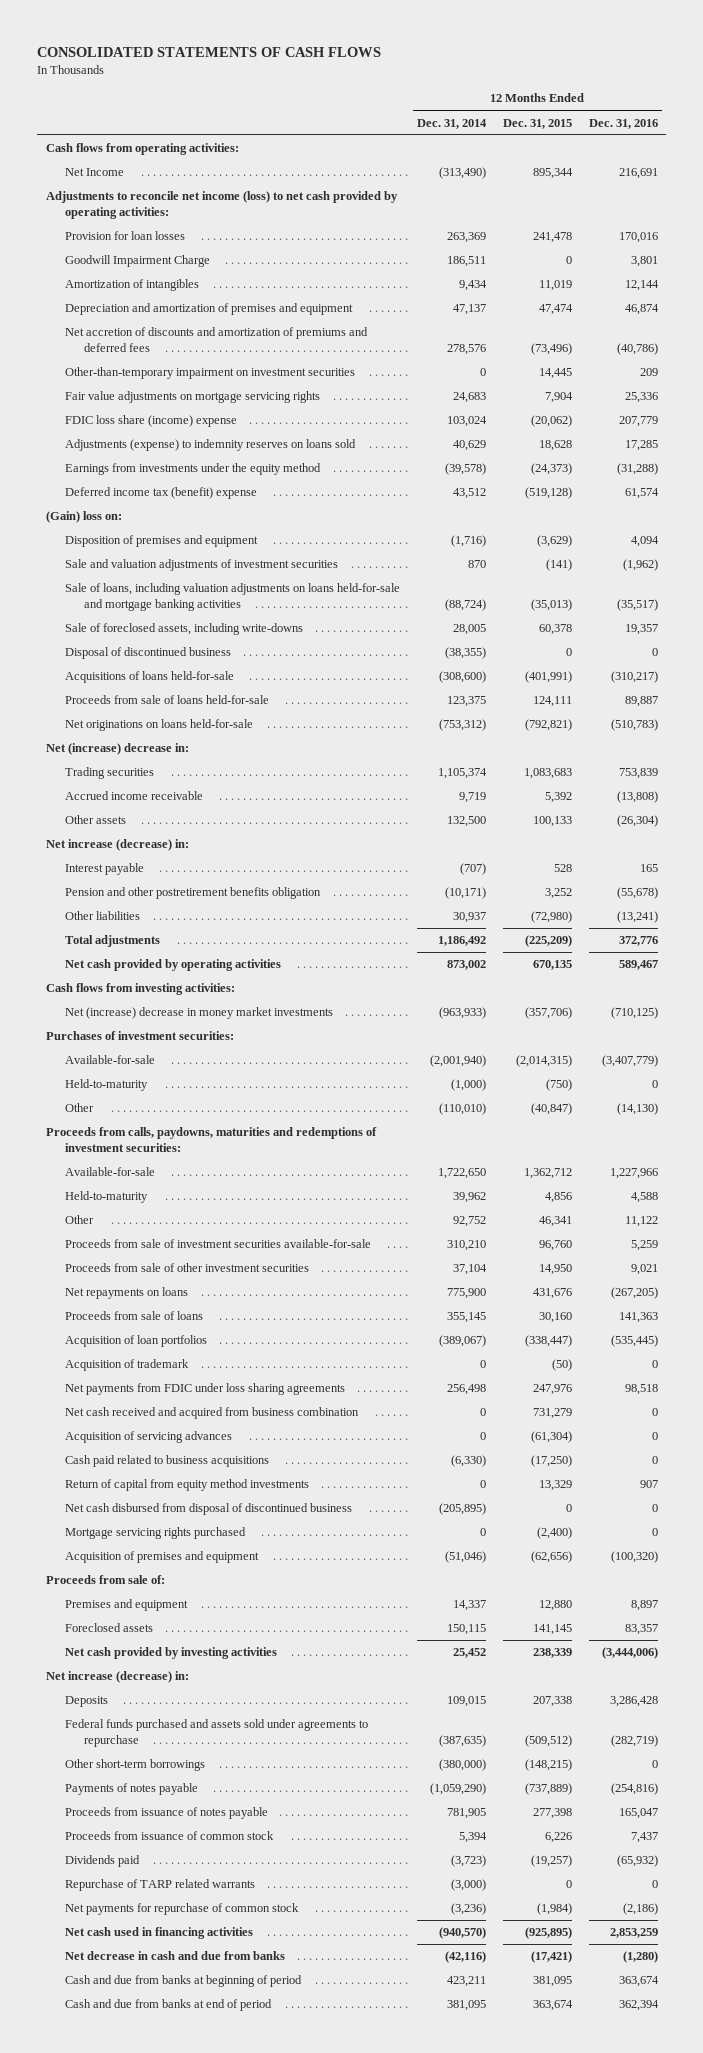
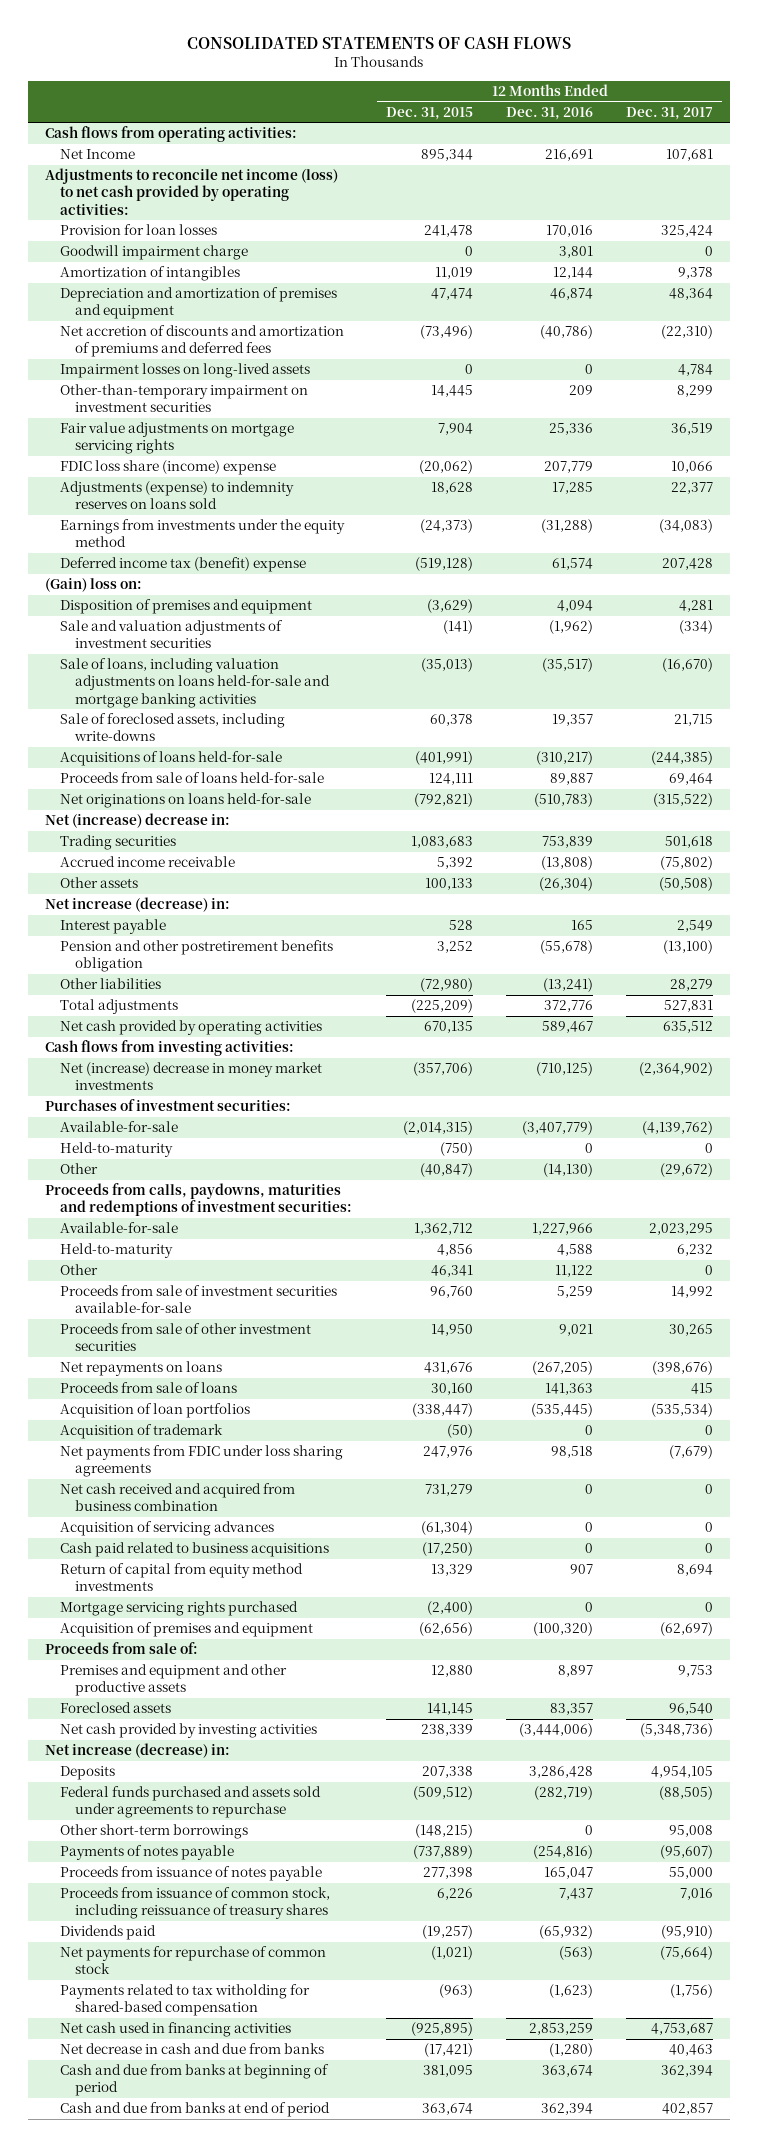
[416,118,487,129] Dec. 31, 2014 -> none
none -> [626,106,714,120] Dec. 31, 2017
[65,255,211,268] Goodwill Impairment Charge -> [60,245,249,261] Goodwill impairment charge
none -> [60,363,311,379] Impairment losses on long-lived assets
[65,647,232,660] Disposal of discontinued business -> none
[65,1503,353,1516] Net cash disbursed from disposal of discontinued business -> none
[65,1599,189,1612] Premises and equipment -> [60,1664,288,1697] Premises and equipment and other productive assets
[65,1831,275,1841] Proceeds from issuance of common stock -> [60,1887,331,1920] Proceeds from issuance of common stock, including reissuance of treasury shares
[65,1879,256,1892] Repurchase of TARP related warrants -> none
[536,1903,572,1916] (1,984) -> [430,1946,473,1961] (1,021)
[622,1903,658,1916] (2,186) -> [559,1946,594,1961] (563)
none -> [60,1984,311,2017] Payments related to tax witholding for shared-based compensation

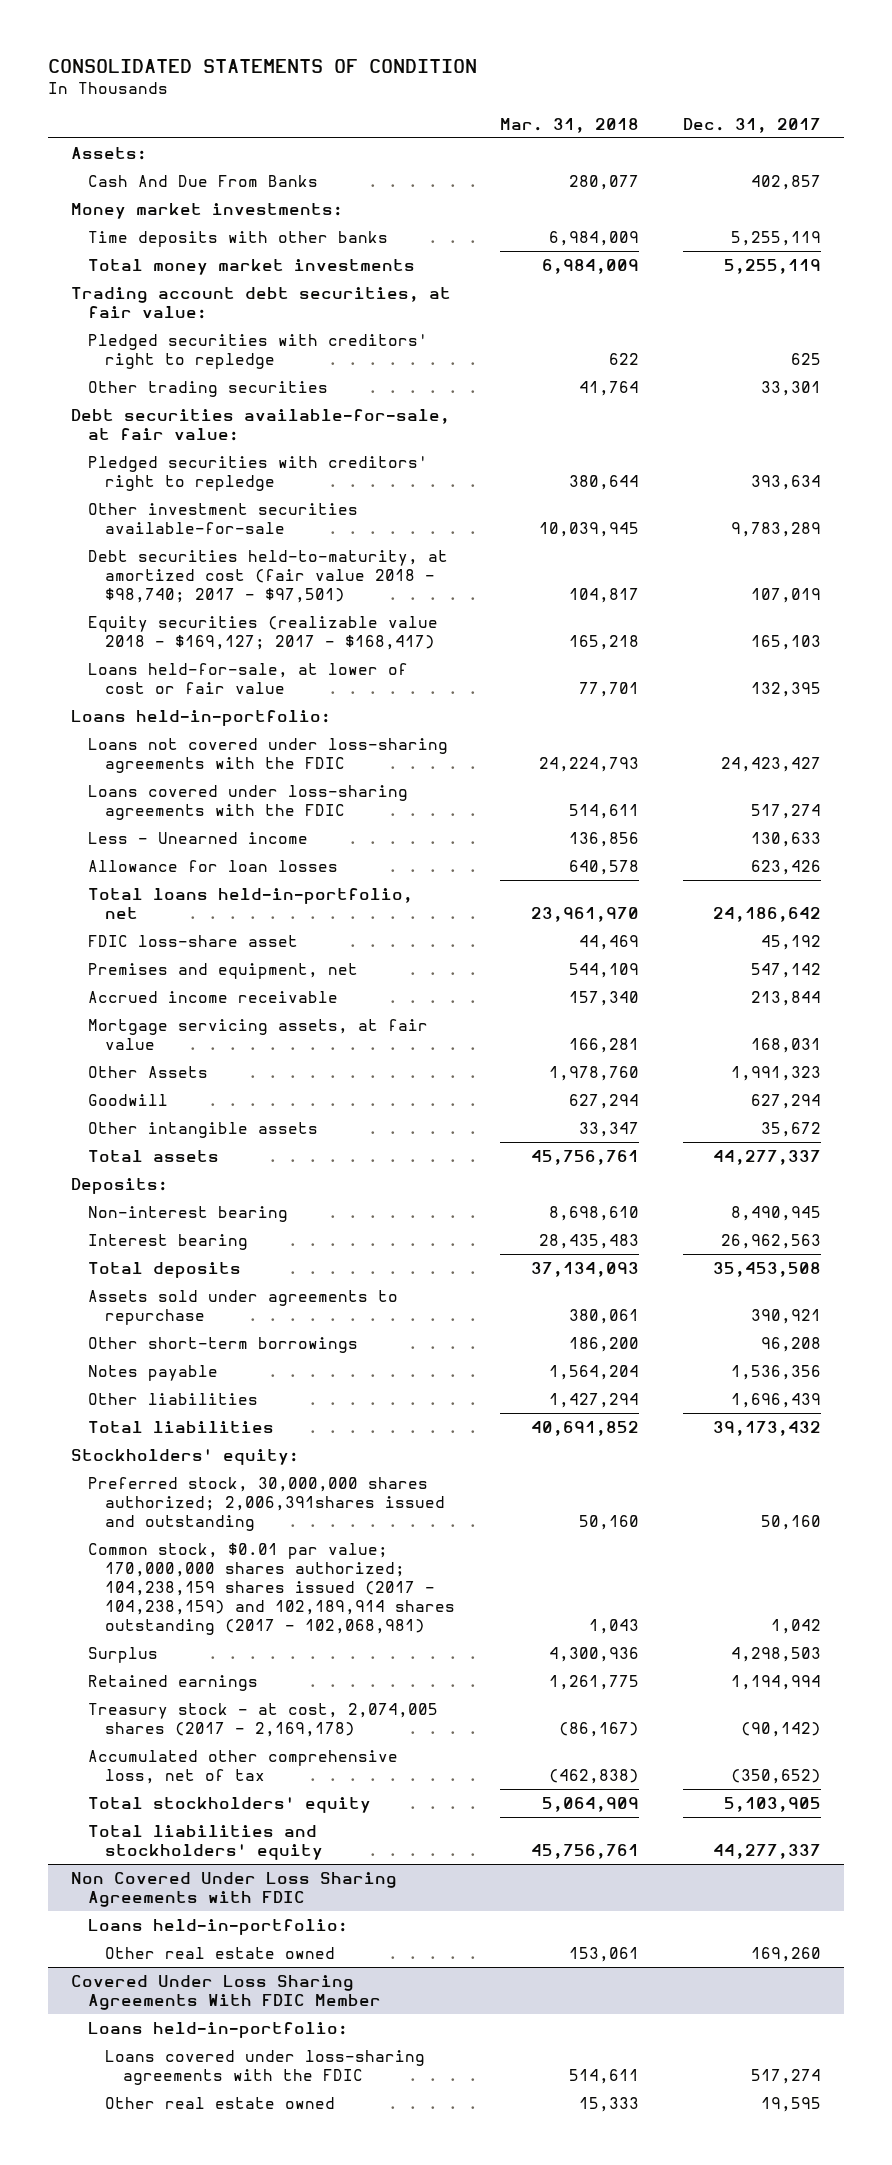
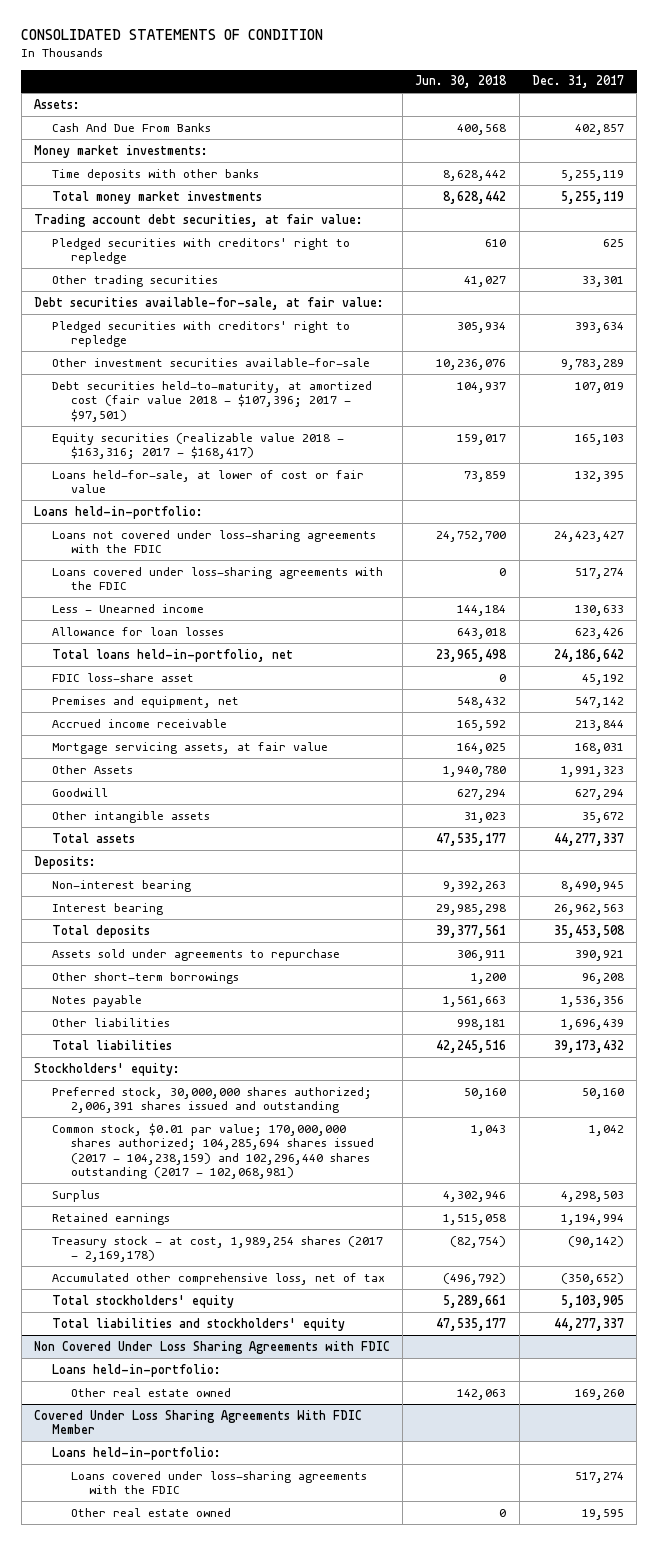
[499,117,639,133] Mar. 31, 2018 -> none
none -> [415,75,508,89] Jun. 30, 2018
[88,549,449,604] Debt securities held-to-maturity, at amortized cost (fair value 2018 - $98,740; 2017 - $97,501) -> [52,380,373,422] Debt securities held-to-maturity, at amortized cost (fair value 2018 - $107,396; 2017 - $97,501)
[88,615,439,651] Equity securities (realizable value 2018 - $169,127; 2017 - $168,417) -> [52,432,345,460] Equity securities (realizable value 2018 - $163,316; 2017 - $168,417)
[88,1476,446,1532] Preferred stock, 30,000,000 shares authorized; 2,006,391shares issued and outstanding -> [52,1086,373,1114] Preferred stock, 30,000,000 shares authorized; 2,006,391 shares issued and outstanding
[88,1542,456,1636] Common stock, $0.01 par value; 170,000,000 shares authorized; 104,238,159 shares issued (2017 - 104,238,159) and 102,189,914 shares outstanding (2017 - 102,068,981) -> [52,1122,374,1180] Common stock, $0.01 par value; 170,000,000 shares authorized; 104,285,694 shares issued (2017 - 104,238,159) and 102,296,440 shares outstanding (2017 - 102,068,981)
[88,1702,439,1738] Treasury stock - at cost, 2,074,005 shares (2017 - 2,169,178) -> [52,1235,384,1263] Treasury stock - at cost, 1,989,254 shares (2017 - 2,169,178)

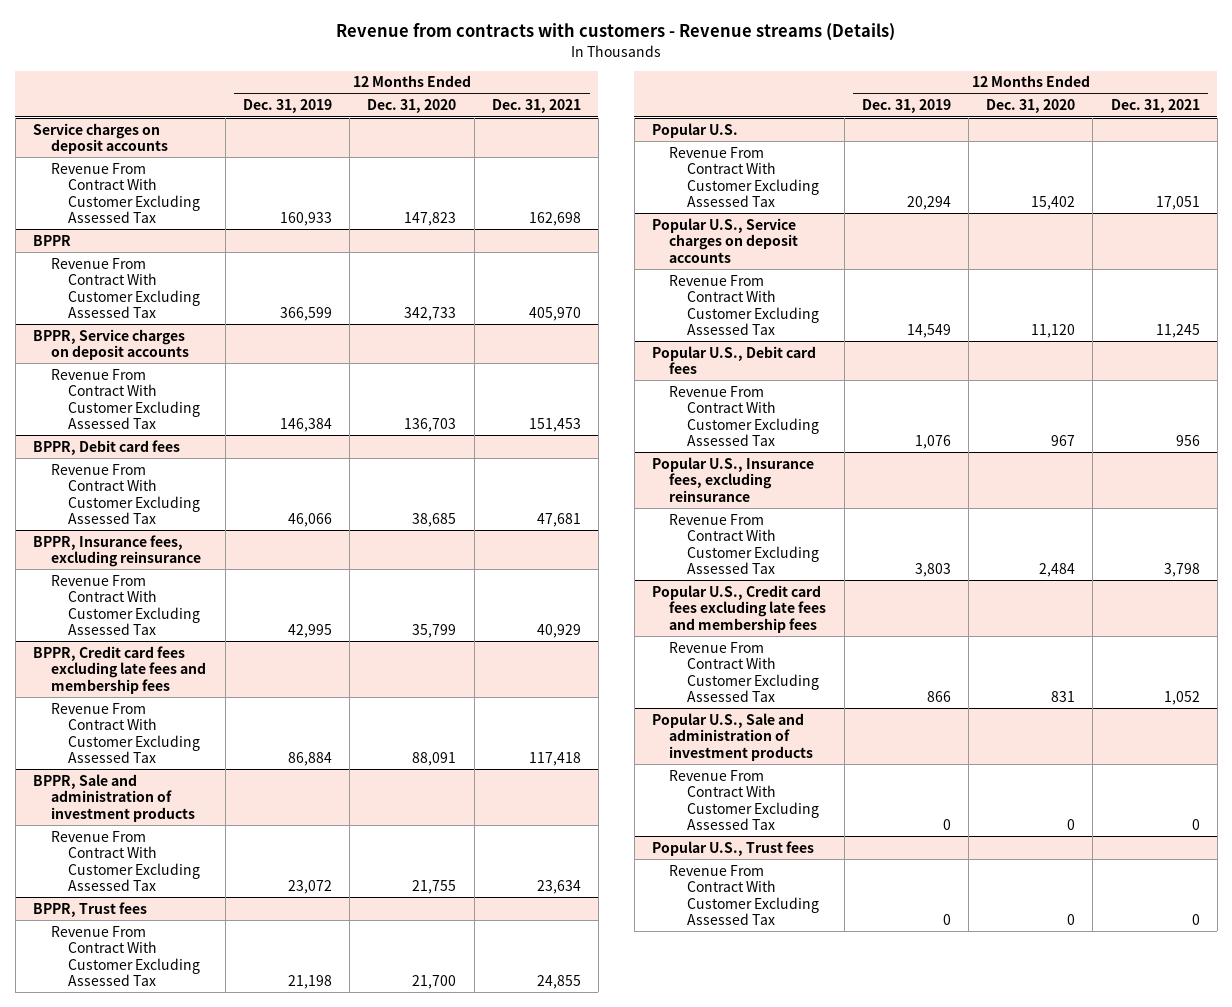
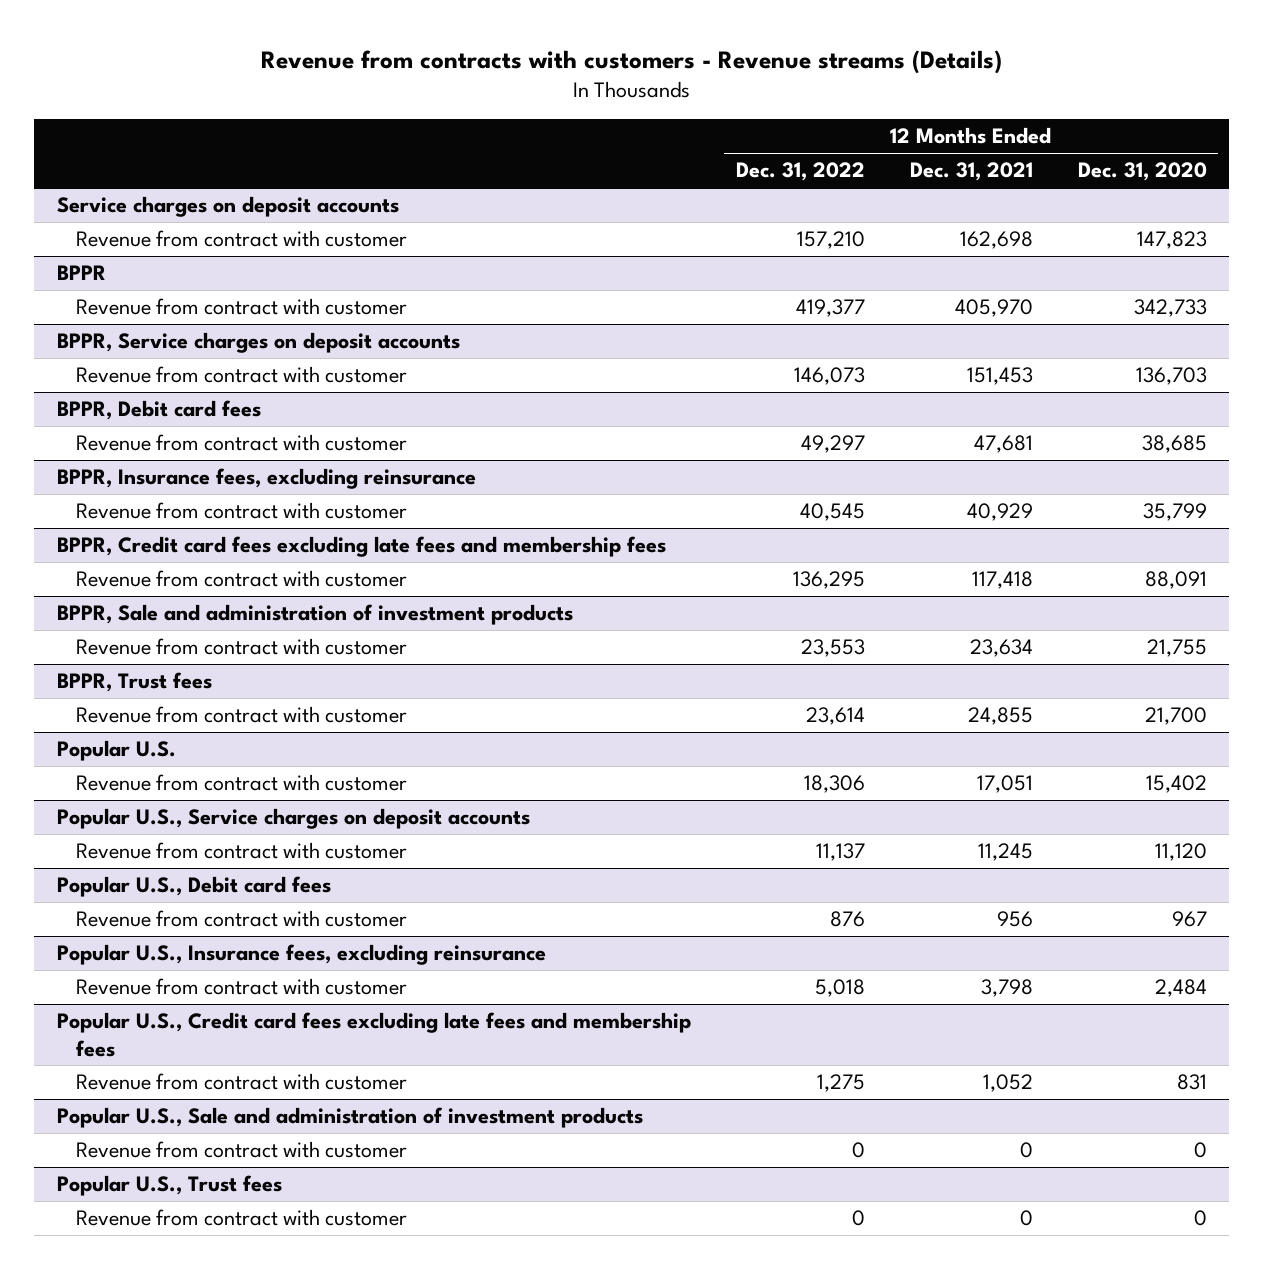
[242,99,332,114] Dec. 31, 2019 -> none
none -> [735,162,865,182] Dec. 31, 2022
[50,162,201,224] Revenue From Contract With Customer Excluding Assessed Tax -> [76,230,408,248] Revenue from contract with customer
[50,257,201,319] Revenue From Contract With Customer Excluding Assessed Tax -> [76,298,408,316] Revenue from contract with customer
[50,368,201,430] Revenue From Contract With Customer Excluding Assessed Tax -> [76,366,408,384] Revenue from contract with customer
[50,463,201,525] Revenue From Contract With Customer Excluding Assessed Tax -> [76,434,408,452] Revenue from contract with customer
[50,574,201,636] Revenue From Contract With Customer Excluding Assessed Tax -> [76,502,408,520] Revenue from contract with customer
[50,702,201,764] Revenue From Contract With Customer Excluding Assessed Tax -> [76,570,408,588] Revenue from contract with customer
[50,830,201,892] Revenue From Contract With Customer Excluding Assessed Tax -> [76,638,408,656] Revenue from contract with customer
[50,925,201,987] Revenue From Contract With Customer Excluding Assessed Tax -> [76,706,408,724] Revenue from contract with customer
[669,146,820,208] Revenue From Contract With Customer Excluding Assessed Tax -> [76,774,408,792] Revenue from contract with customer
[669,274,820,336] Revenue From Contract With Customer Excluding Assessed Tax -> [76,842,408,860] Revenue from contract with customer
[669,385,820,447] Revenue From Contract With Customer Excluding Assessed Tax -> [76,910,408,928] Revenue from contract with customer
[669,513,820,575] Revenue From Contract With Customer Excluding Assessed Tax -> [76,978,408,996] Revenue from contract with customer
[669,641,820,703] Revenue From Contract With Customer Excluding Assessed Tax -> [76,1073,408,1091] Revenue from contract with customer
[669,769,820,831] Revenue From Contract With Customer Excluding Assessed Tax -> [76,1141,408,1159] Revenue from contract with customer
[669,864,820,926] Revenue From Contract With Customer Excluding Assessed Tax -> [76,1209,408,1227] Revenue from contract with customer

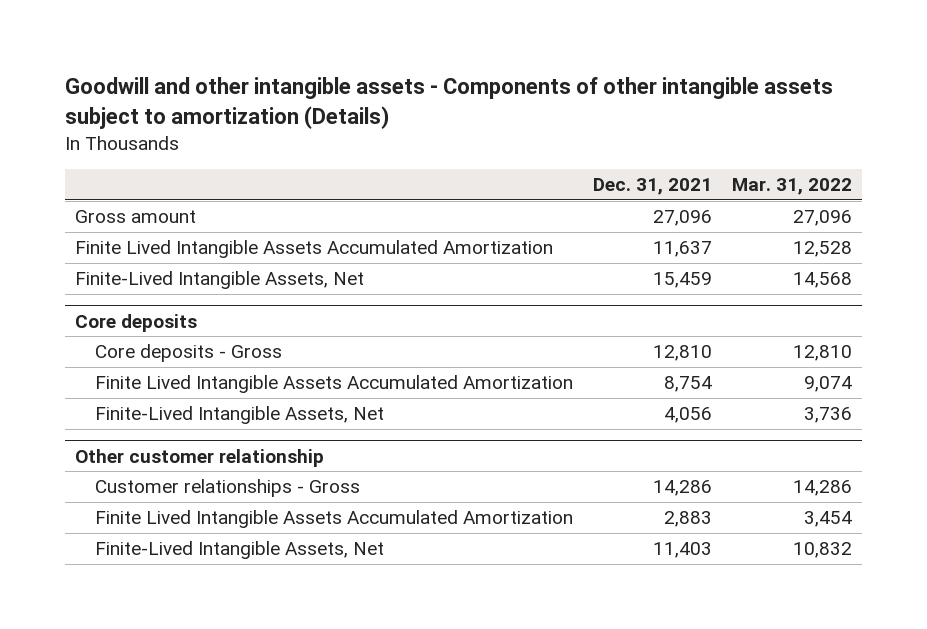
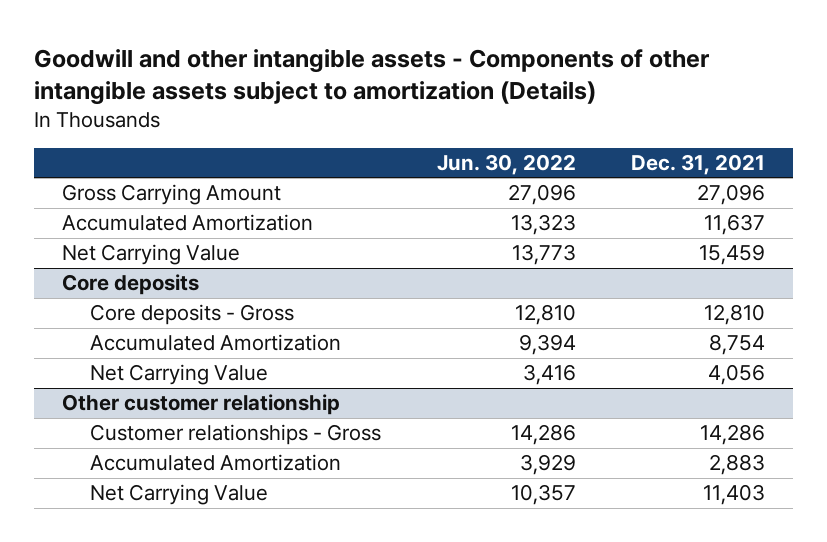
[731,177,852,195] Mar. 31, 2022 -> none
none -> [436,153,576,175] Jun. 30, 2022
[74,210,196,224] Gross amount -> [61,184,281,206] Gross Carrying Amount
[74,240,553,259] Finite Lived Intangible Assets Accumulated Amortization -> [61,214,313,232] Accumulated Amortization
[74,271,364,290] Finite-Lived Intangible Assets, Net -> [61,244,240,266] Net Carrying Value
[94,375,573,394] Finite Lived Intangible Assets Accumulated Amortization -> [90,334,342,352] Accumulated Amortization
[94,406,384,425] Finite-Lived Intangible Assets, Net -> [90,364,269,386] Net Carrying Value
[94,510,573,529] Finite Lived Intangible Assets Accumulated Amortization -> [90,454,342,472] Accumulated Amortization
[94,541,384,560] Finite-Lived Intangible Assets, Net -> [90,484,269,506] Net Carrying Value

